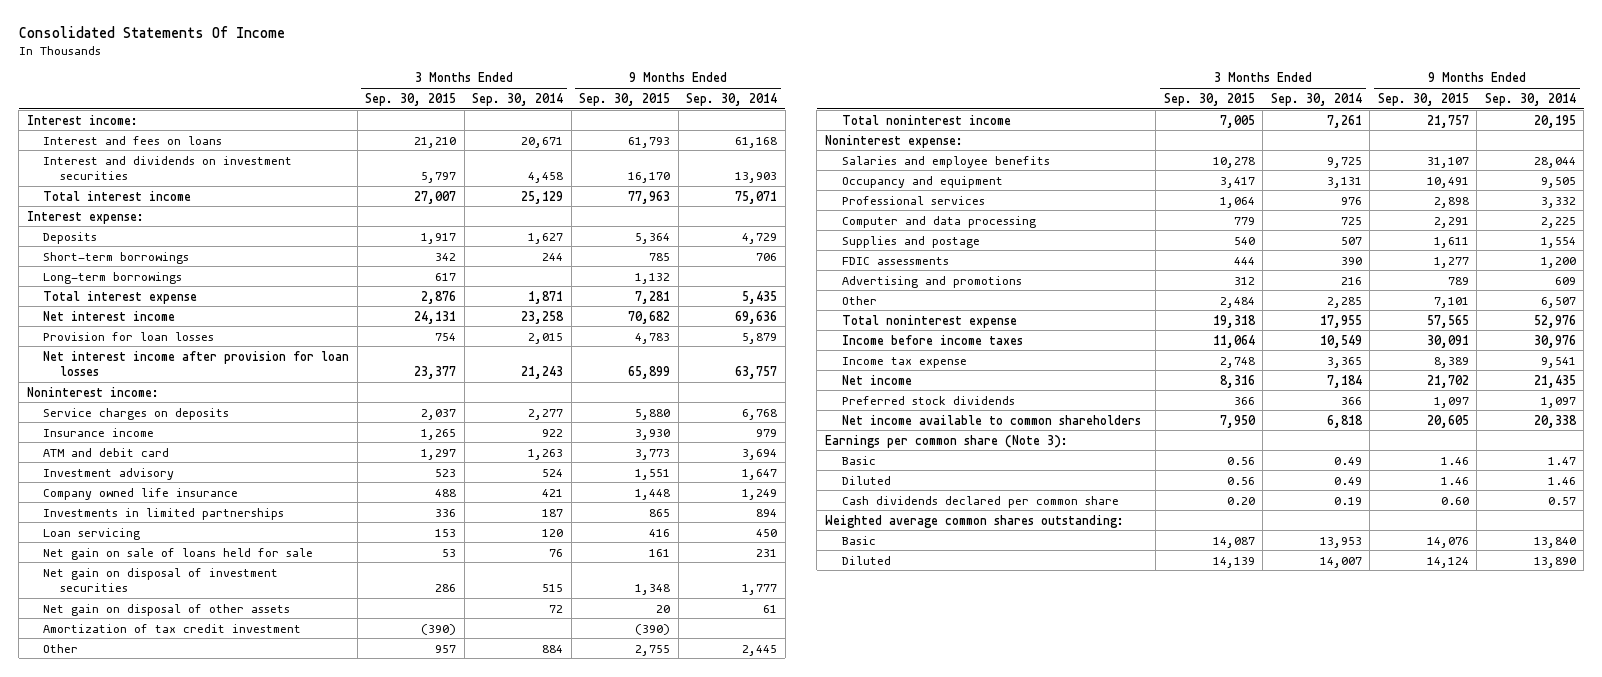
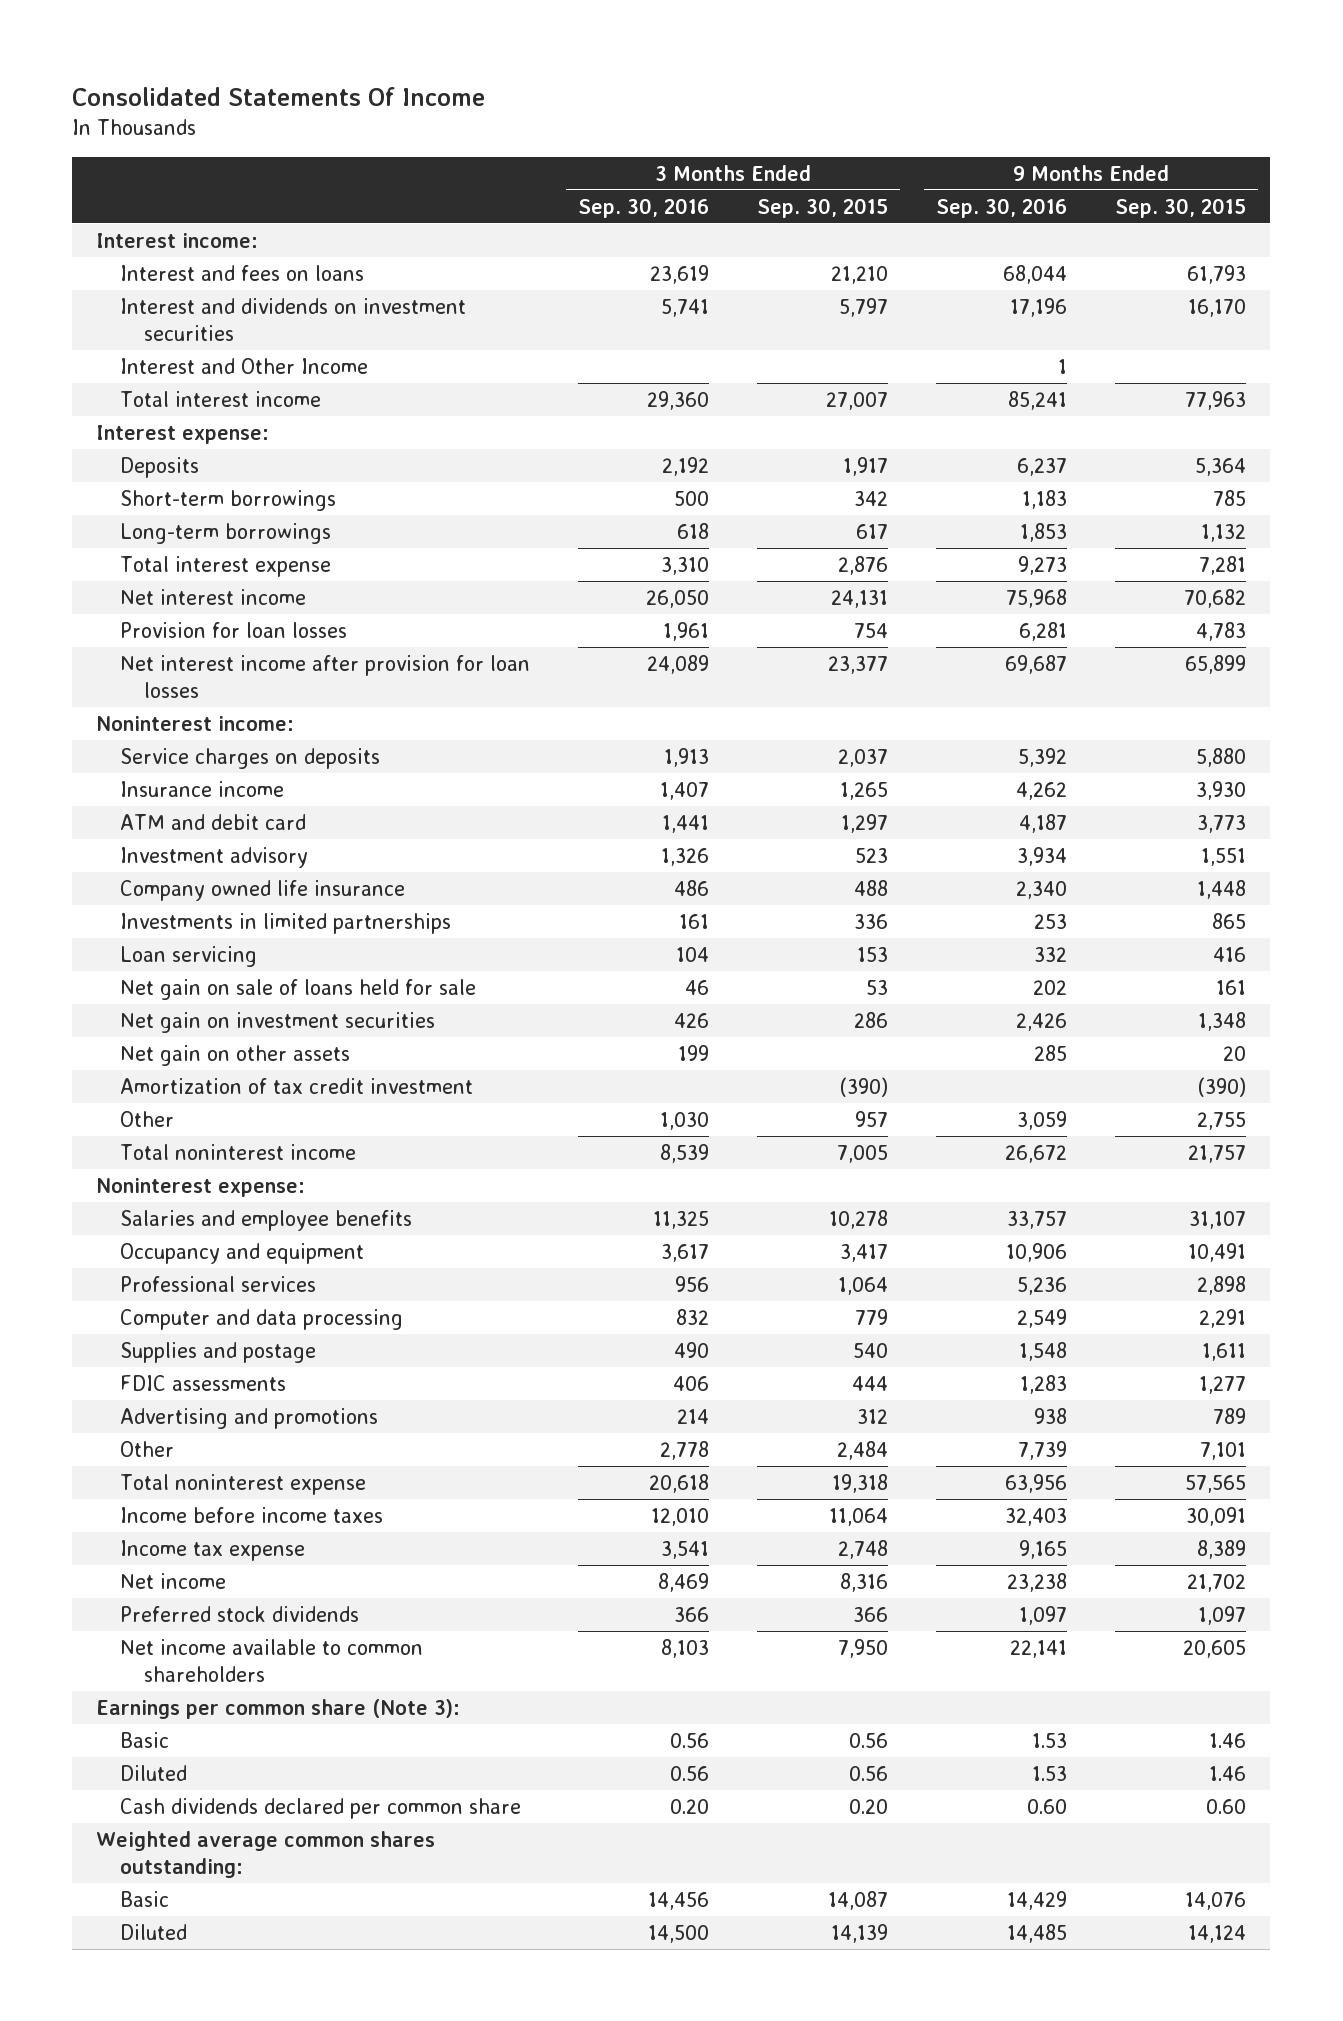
[472,92,564,106] Sep. 30, 2014 -> none
[686,92,778,106] Sep. 30, 2014 -> none
none -> [578,197,710,218] Sep. 30, 2016
none -> [936,197,1068,218] Sep. 30, 2016
none -> [120,357,369,374] Interest and Other Income
[43,567,279,592] Net gain on disposal of investment securities -> [120,1011,436,1033] Net gain on investment securities
[43,603,291,616] Net gain on disposal of other assets -> [120,1044,351,1066] Net gain on other assets

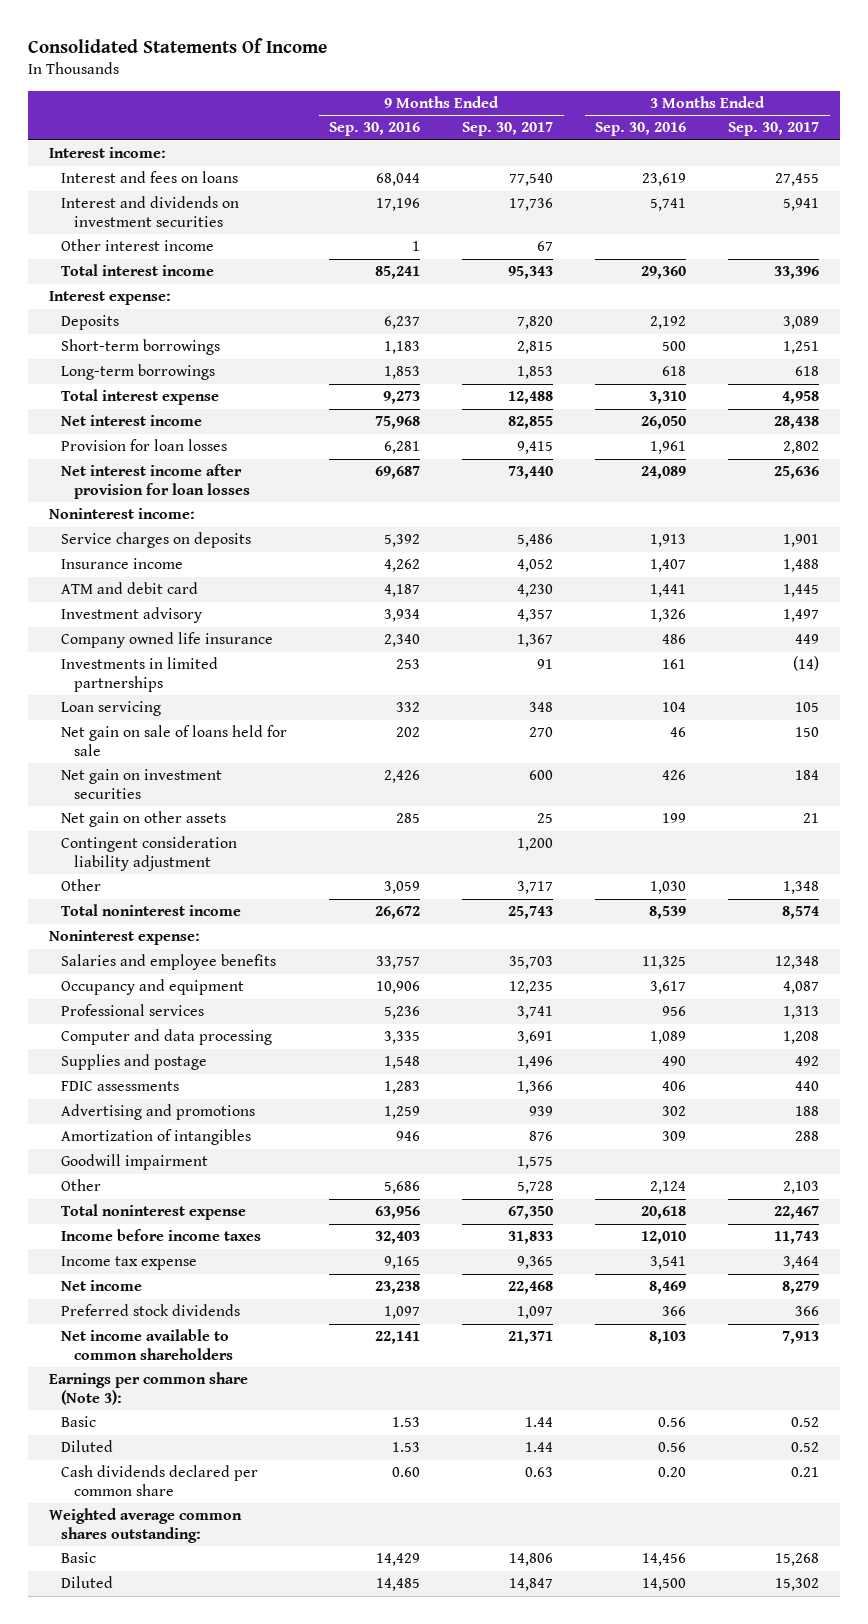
[757,197,889,218] Sep. 30, 2015 -> none
[1115,197,1247,218] Sep. 30, 2015 -> none
none -> [462,122,554,137] Sep. 30, 2017
none -> [728,122,820,137] Sep. 30, 2017
[120,357,369,374] Interest and Other Income -> [61,239,215,252] Other interest income
[120,1077,474,1094] Amortization of tax credit investment -> none
none -> [61,836,238,872] Contingent consideration liability adjustment
[676,1308,710,1325] 832 -> [650,1031,687,1045] 1,089
[1017,1308,1068,1328] 2,549 -> [384,1031,421,1045] 3,335
[677,1408,710,1424] 214 -> [662,1106,687,1117] 302
[1034,1407,1068,1424] 938 -> [384,1106,421,1120] 1,259
none -> [61,1129,252,1146] Amortization of intangibles
none -> [61,1154,209,1171] Goodwill impairment
[660,1440,710,1460] 2,778 -> [650,1181,687,1195] 2,124
[1018,1440,1068,1460] 7,739 -> [384,1181,421,1195] 5,686

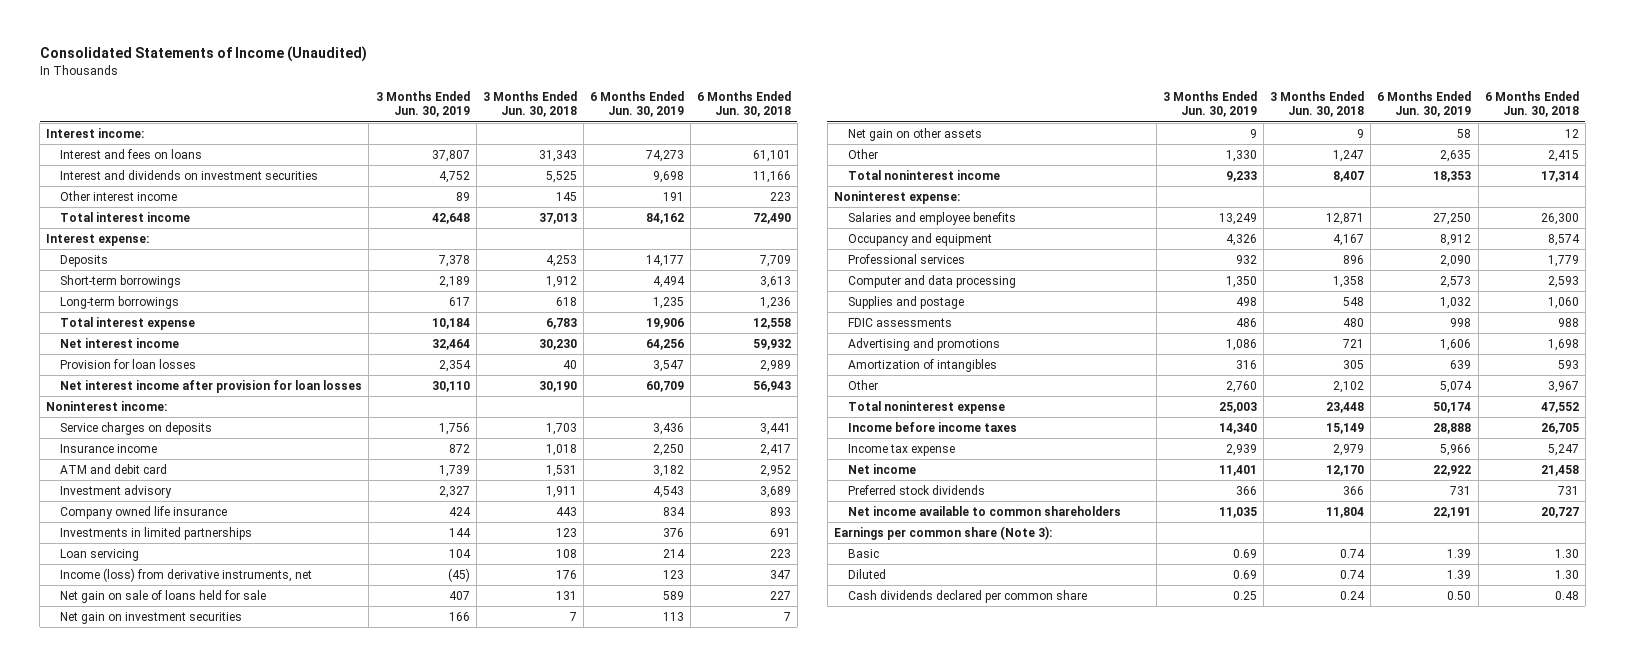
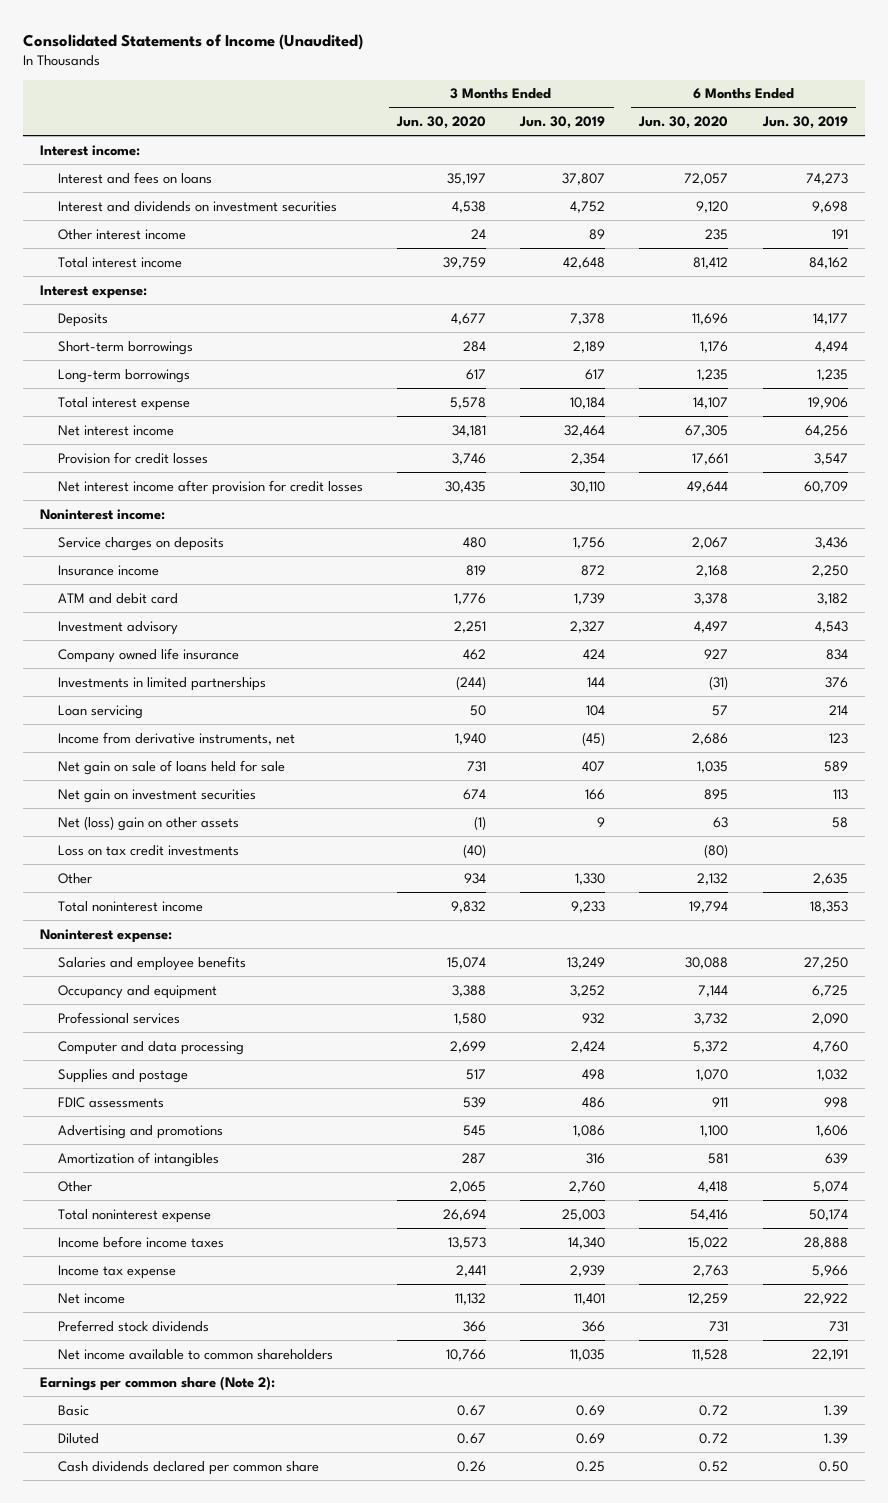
[482,91,577,118] 3 Months Ended Jun. 30, 2018 -> none
[696,91,791,118] 6 Months Ended Jun. 30, 2018 -> none
none -> [396,116,487,130] Jun. 30, 2020
none -> [638,116,729,130] Jun. 30, 2020
[60,358,197,369] Provision for loan losses -> [58,451,209,464] Provision for credit losses
[60,379,363,393] Net interest income after provision for loan losses -> [58,479,364,495] Net interest income after provision for credit losses
[60,567,313,582] Income (loss) from derivative instruments, net -> [58,731,296,745] Income from derivative instruments, net
[848,127,983,141] Net gain on other assets -> [58,815,240,831] Net (loss) gain on other assets
none -> [58,844,240,856] Loss on tax credit investments
[1226,233,1258,246] 4,326 -> [570,984,606,997] 3,252
[1440,233,1472,246] 8,912 -> [811,984,848,997] 6,725
[1226,275,1258,288] 1,350 -> [571,1040,606,1053] 2,424
[1440,275,1472,288] 2,573 -> [812,1040,848,1053] 4,760
[833,525,1052,540] Earnings per common share (Note 3): -> [40,1375,276,1391] Earnings per common share (Note 2):

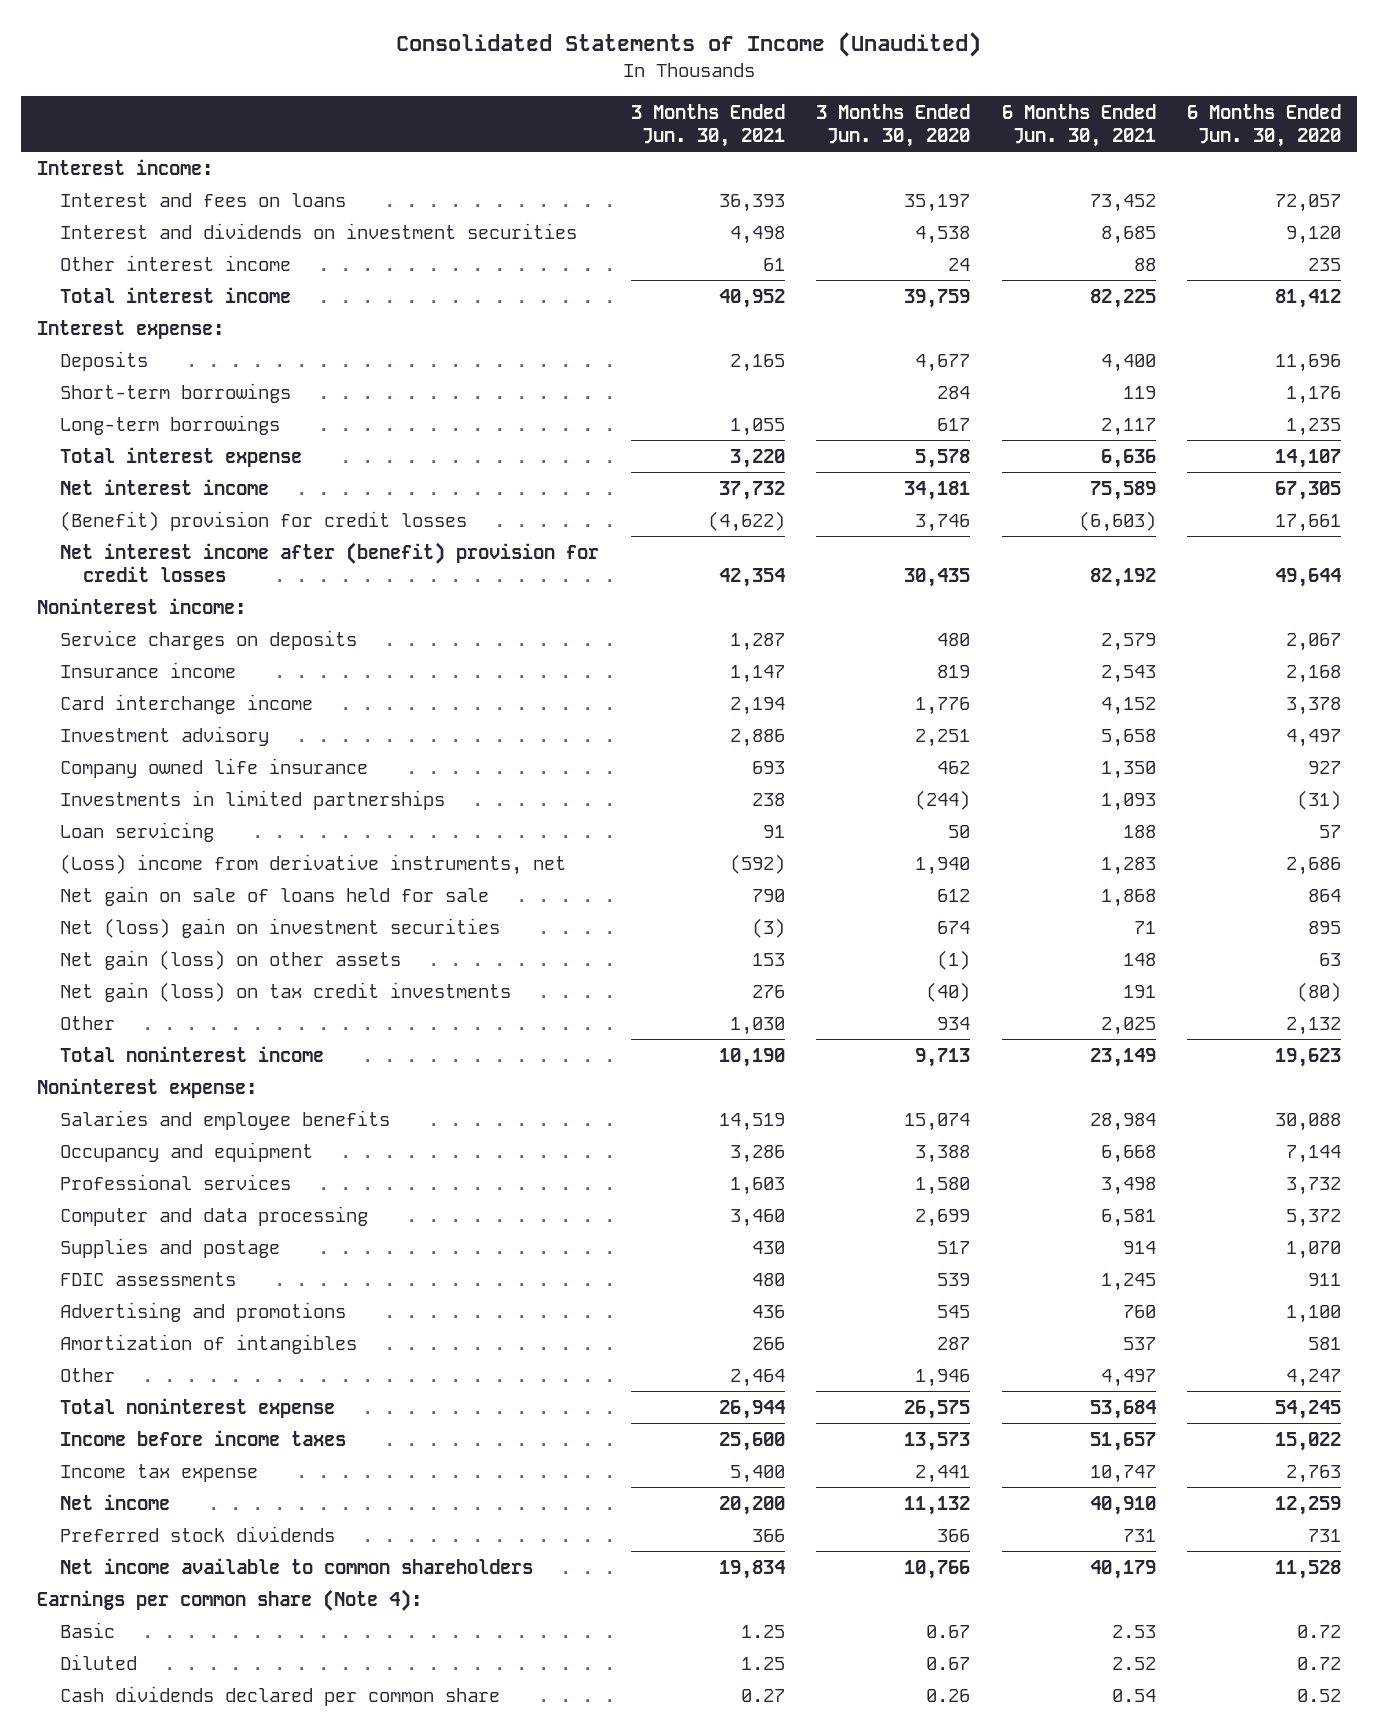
[519,116,606,130] Jun. 30, 2019 -> none
[761,116,848,130] Jun. 30, 2019 -> none
none -> [630,103,785,148] 3 Months Ended Jun. 30, 2021
none -> [1001,103,1156,148] 6 Months Ended Jun. 30, 2021
[58,451,209,464] Provision for credit losses -> [59,510,467,531] (Benefit) provision for credit losses
[58,479,364,495] Net interest income after provision for credit losses -> [59,541,599,582] Net interest income after (benefit) provision for credit losses
[58,592,179,604] ATM and debit card -> [59,693,313,714] Card interchange income
[58,731,296,745] Income from derivative instruments, net -> [59,853,566,875] (Loss) income from derivative instruments, net
[467,760,487,772] 731 -> [937,888,971,902] 612
[697,760,729,773] 1,035 -> [1308,888,1342,902] 864
[58,788,257,803] Net gain on investment securities -> [59,917,500,938] Net (loss) gain on investment securities
[58,815,240,831] Net (loss) gain on other assets -> [59,949,401,970] Net gain (loss) on other assets
[58,844,240,856] Loss on tax credit investments -> [59,981,511,1002] Net gain (loss) on tax credit investments
[451,900,487,913] 9,832 -> [915,1047,971,1067] 9,713
[689,900,729,913] 19,794 -> [1275,1047,1342,1067] 19,623
[450,1180,487,1193] 2,065 -> [915,1368,971,1387] 1,946
[698,1180,729,1193] 4,418 -> [1286,1368,1342,1387] 4,247
[443,1208,487,1221] 26,694 -> [904,1399,971,1419] 26,575
[690,1208,729,1221] 54,416 -> [1275,1399,1342,1419] 54,245
[40,1375,276,1391] Earnings per common share (Note 2): -> [37,1588,423,1611] Earnings per common share (Note 4):

